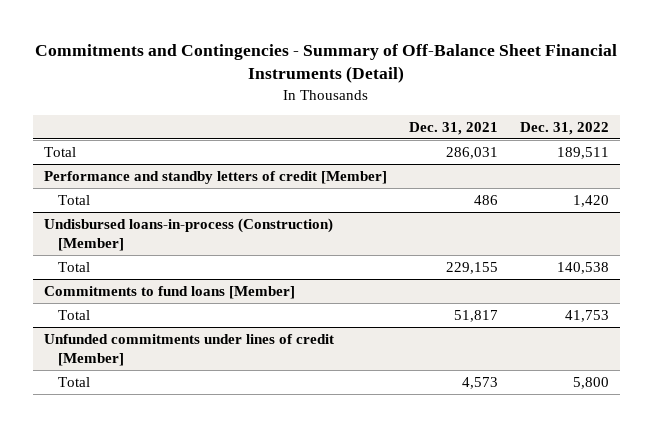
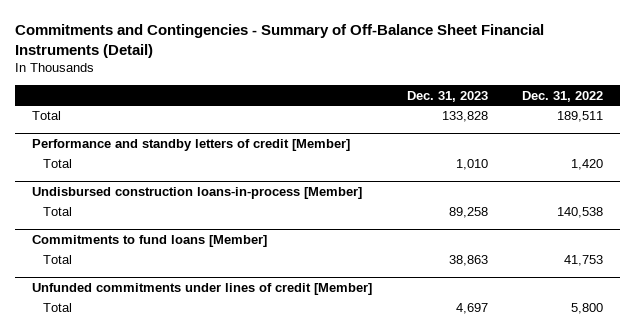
[408,121,498,135] Dec. 31, 2021 -> none
none -> [406,90,488,102] Dec. 31, 2023
[43,217,333,251] Undisbursed loans-in-process (Construction) [Member] -> [31,187,362,200] Undisbursed construction loans-in-process [Member]

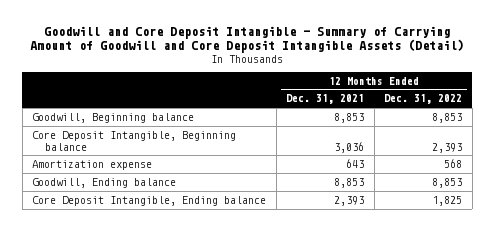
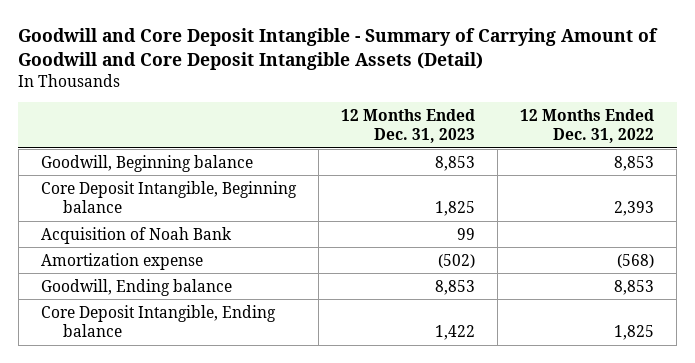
[286,94,365,105] Dec. 31, 2021 -> none
none -> [341,108,476,144] 12 Months Ended Dec. 31, 2023
none -> [40,226,232,244] Acquisition of Noah Bank
[444,159,463,169] 568 -> [617,253,655,268] (568)

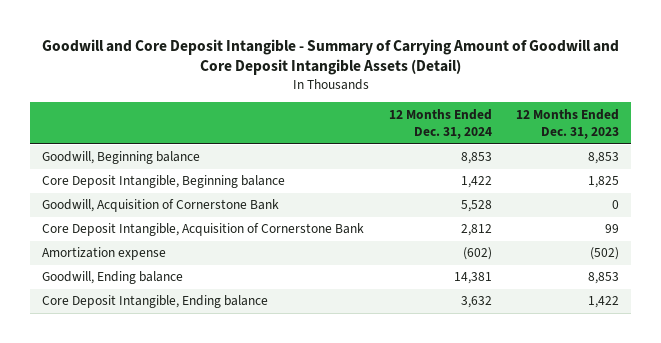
[520,108,655,144] 12 Months Ended Dec. 31, 2022 -> none
none -> [388,108,492,140] 12 Months Ended Dec. 31, 2024
[40,226,232,244] Acquisition of Noah Bank -> [42,199,280,213] Goodwill, Acquisition of Cornerstone Bank
[457,227,476,240] 99 -> [612,200,620,210] 0
none -> [42,223,365,237] Core Deposit Intangible, Acquisition of Cornerstone Bank

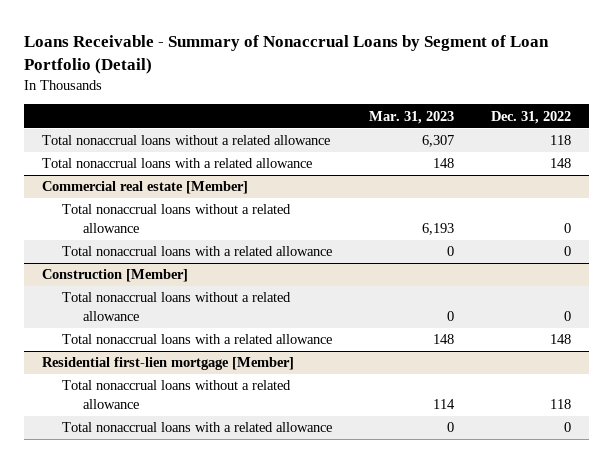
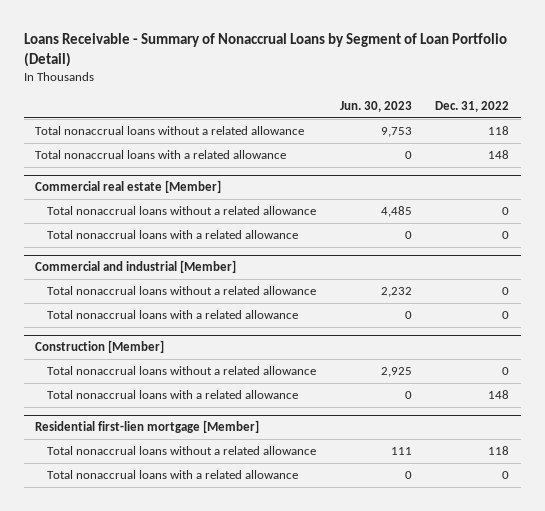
[369,110,455,124] Mar. 31, 2023 -> none
none -> [339,100,412,112] Jun. 30, 2023
none -> [35,260,237,274] Commercial and industrial [Member]
none -> [47,286,317,296] Total nonaccrual loans without a related allowance
none -> [47,310,299,320] Total nonaccrual loans with a related allowance

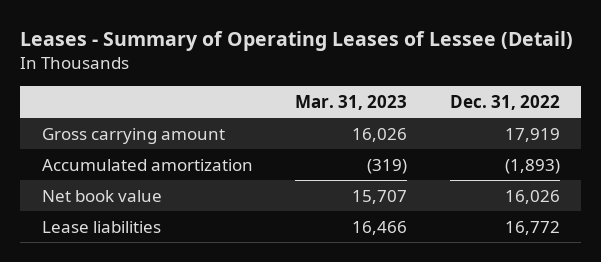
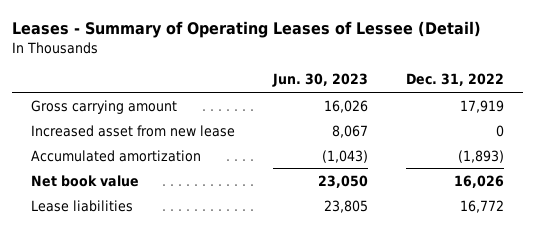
[295,94,408,110] Mar. 31, 2023 -> none
none -> [272,73,369,88] Jun. 30, 2023
none -> [31,124,236,137] Increased asset from new lease

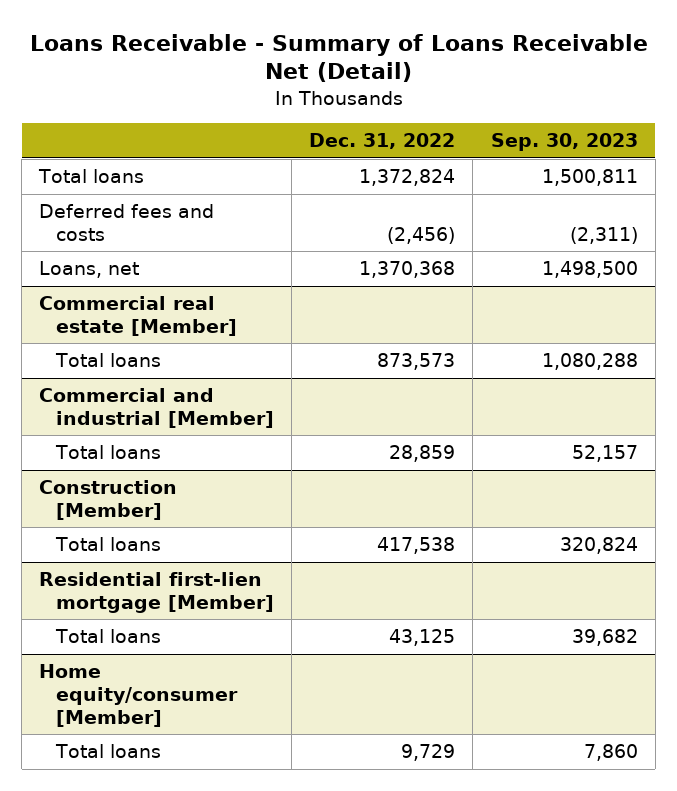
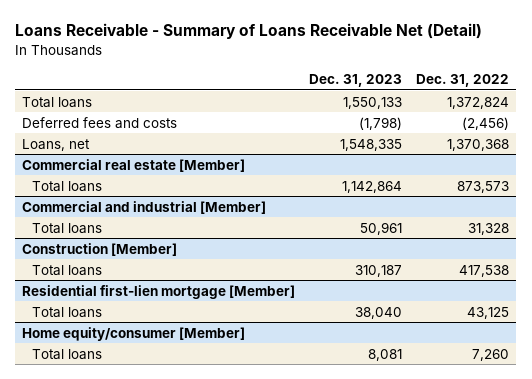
[490,133,638,152] Sep. 30, 2023 -> none
none -> [309,73,403,87] Dec. 31, 2023
[389,445,456,463] 28,859 -> [468,222,510,235] 31,328
[401,744,456,762] 9,729 -> [472,348,510,361] 7,260

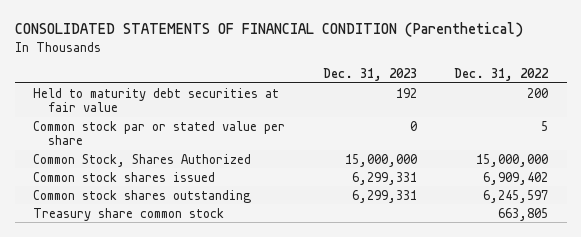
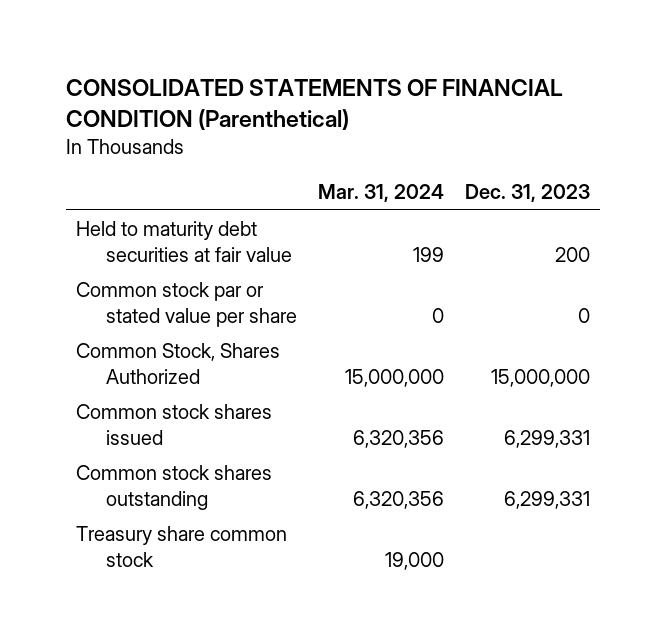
[454,68,550,82] Dec. 31, 2022 -> none
none -> [317,184,444,203] Mar. 31, 2024
[395,87,417,98] 192 -> [554,246,590,262] 200

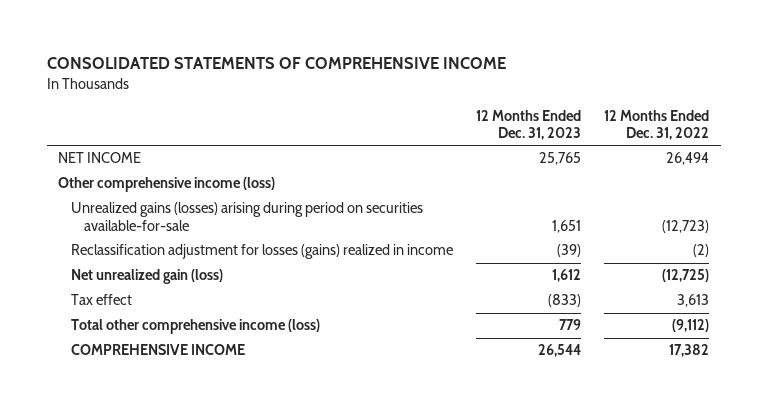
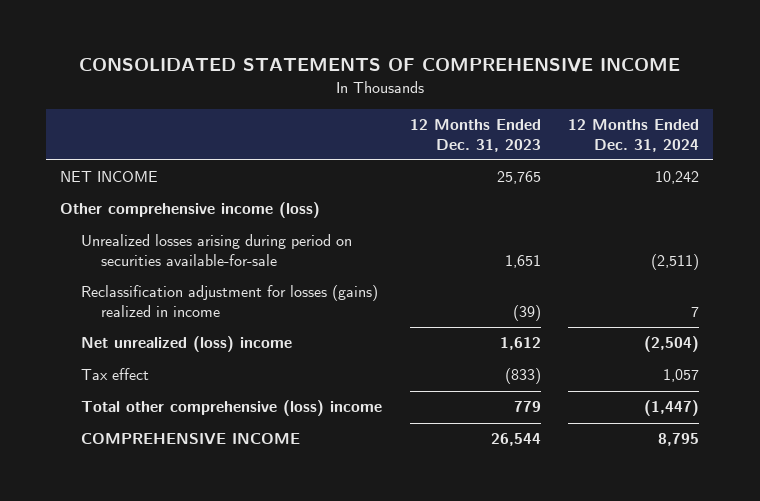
[604,109,710,140] 12 Months Ended Dec. 31, 2022 -> none
none -> [568,119,700,152] 12 Months Ended Dec. 31, 2024
[71,202,424,231] Unrealized gains (losses) arising during period on securities available-for-sale -> [80,234,352,267] Unrealized losses arising during period on securities available-for-sale
[71,269,224,285] Net unrealized gain (loss) -> [80,336,292,353] Net unrealized (loss) income
[71,319,321,335] Total other comprehensive income (loss) -> [80,400,382,417] Total other comprehensive (loss) income

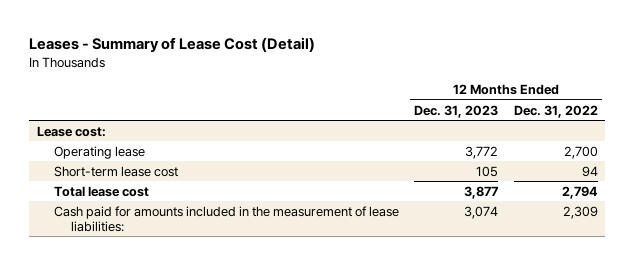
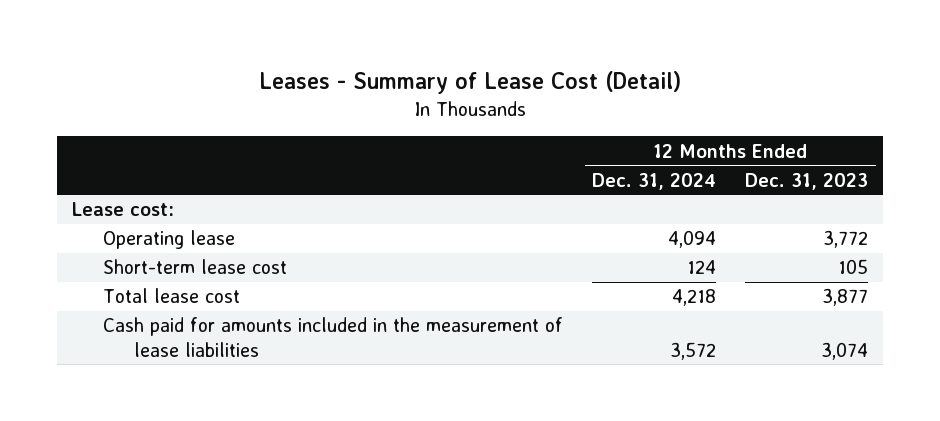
[513,104,598,118] Dec. 31, 2022 -> none
none -> [592,172,717,190] Dec. 31, 2024
[53,205,399,232] Cash paid for amounts included in the measurement of lease liabilities: -> [103,317,564,357] Cash paid for amounts included in the measurement of lease liabilities

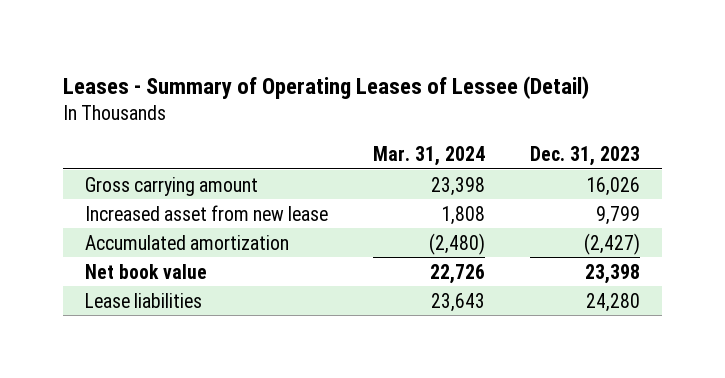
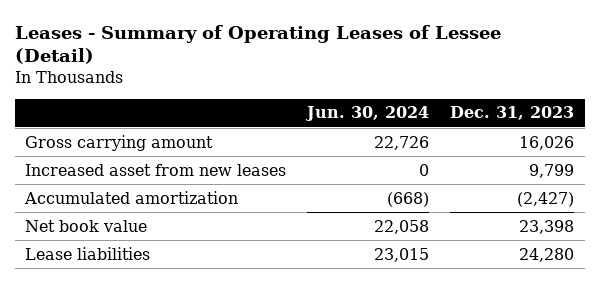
[373,146,486,167] Mar. 31, 2024 -> none
none -> [305,106,430,122] Jun. 30, 2024
[85,204,329,221] Increased asset from new lease -> [25,163,287,176] Increased asset from new leases

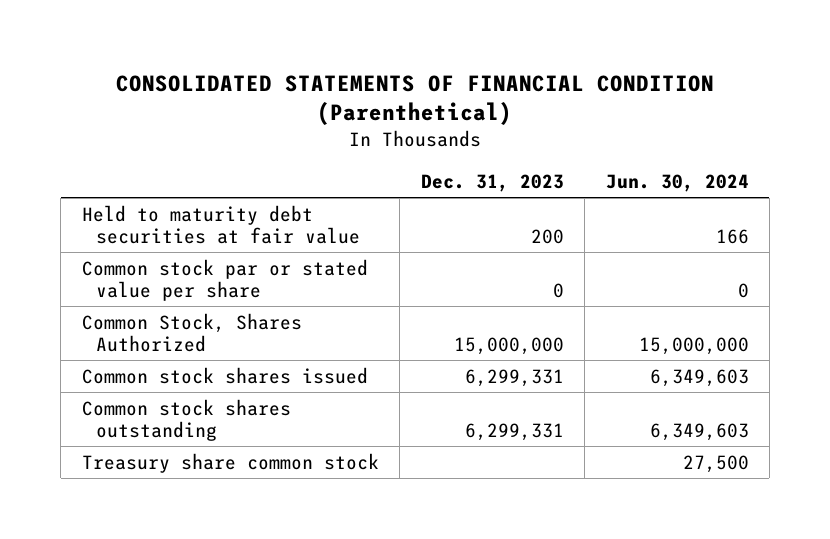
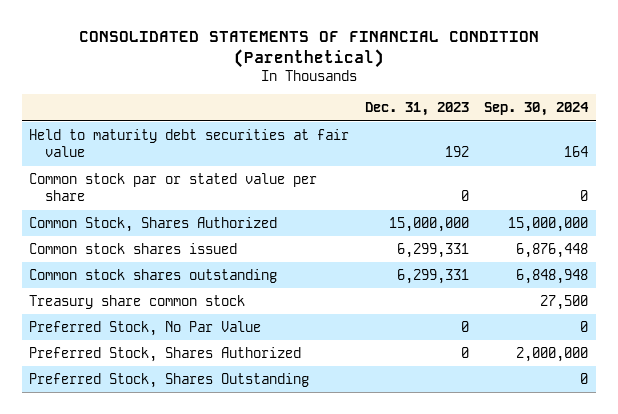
[605,173,749,192] Jun. 30, 2024 -> none
none -> [484,102,590,117] Sep. 30, 2024
[530,228,564,244] 200 -> [444,146,469,158] 192
none -> [29,320,262,336] Preferred Stock, No Par Value
none -> [29,346,302,362] Preferred Stock, Shares Authorized
none -> [29,372,310,388] Preferred Stock, Shares Outstanding

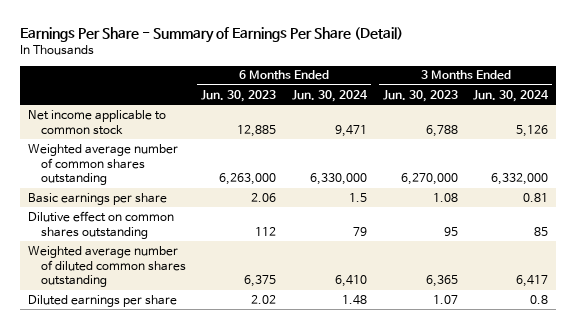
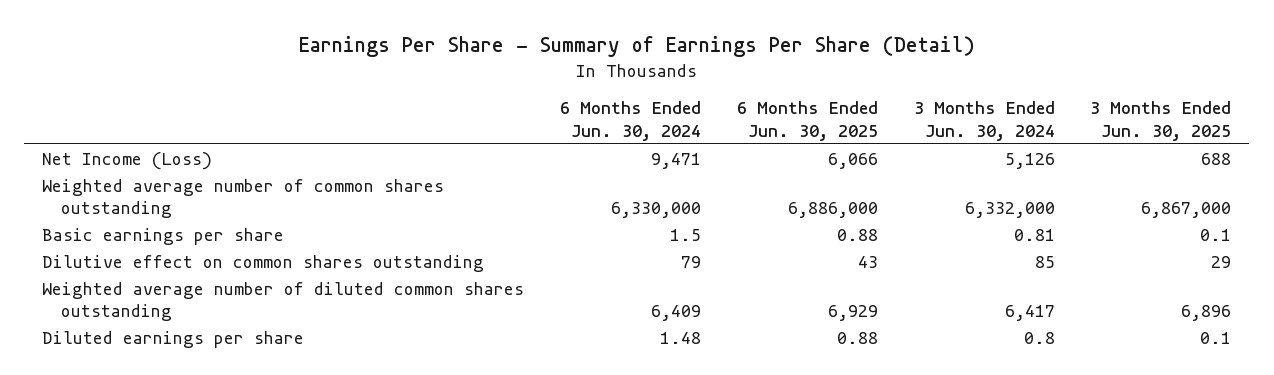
[201,89,277,102] Jun. 30, 2023 -> none
[382,89,458,102] Jun. 30, 2023 -> none
none -> [736,101,878,141] 6 Months Ended Jun. 30, 2025
none -> [1090,101,1232,141] 3 Months Ended Jun. 30, 2025
[28,109,167,135] Net income applicable to common stock -> [42,151,213,170] Net Income (Loss)
[335,275,368,288] 6,410 -> [651,304,702,321] 6,409

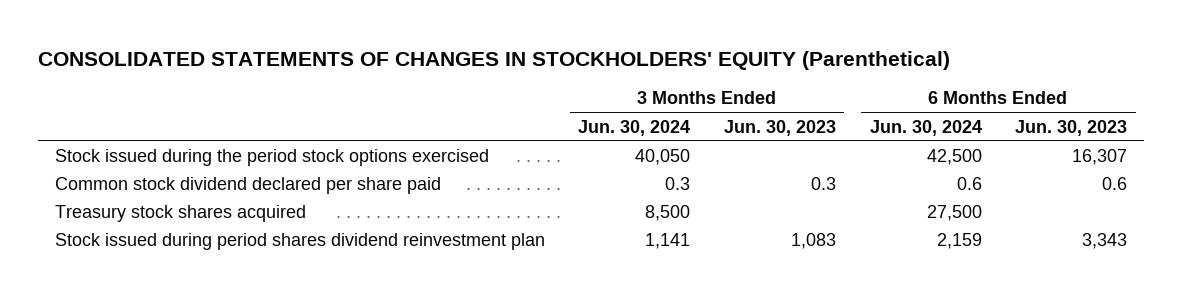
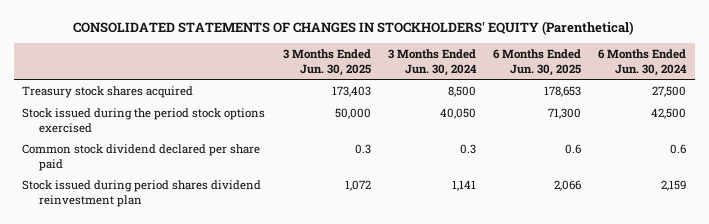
[723,119,836,136] Jun. 30, 2023 -> none
[1015,119,1128,136] Jun. 30, 2023 -> none
none -> [282,49,371,76] 3 Months Ended Jun. 30, 2025
none -> [493,49,582,76] 6 Months Ended Jun. 30, 2025
[54,205,306,223] Treasury stock shares acquired -> [22,86,194,99] Treasury stock shares acquired

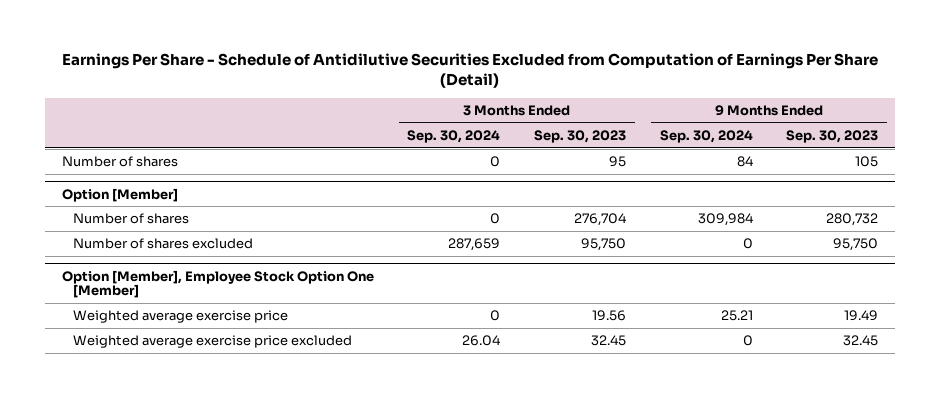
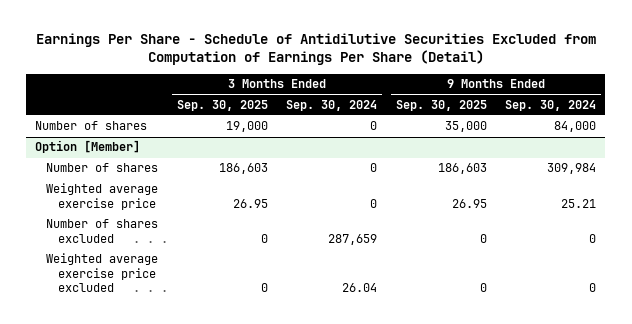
[534,129,627,143] Sep. 30, 2023 -> none
[786,129,879,143] Sep. 30, 2023 -> none
none -> [176,99,268,111] Sep. 30, 2025
none -> [395,99,487,111] Sep. 30, 2025
[736,156,753,168] 84 -> [554,121,597,133] 84,000
[61,269,374,299] Option [Member], Employee Stock Option One [Member] -> none
[72,238,253,250] Number of shares excluded -> [46,219,159,243] Number of shares excluded

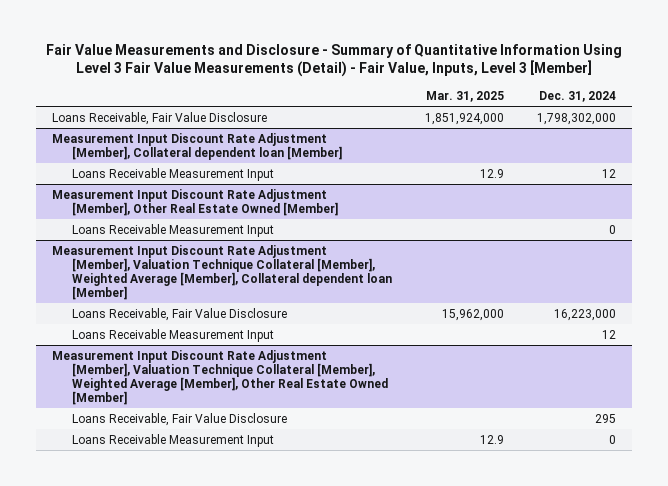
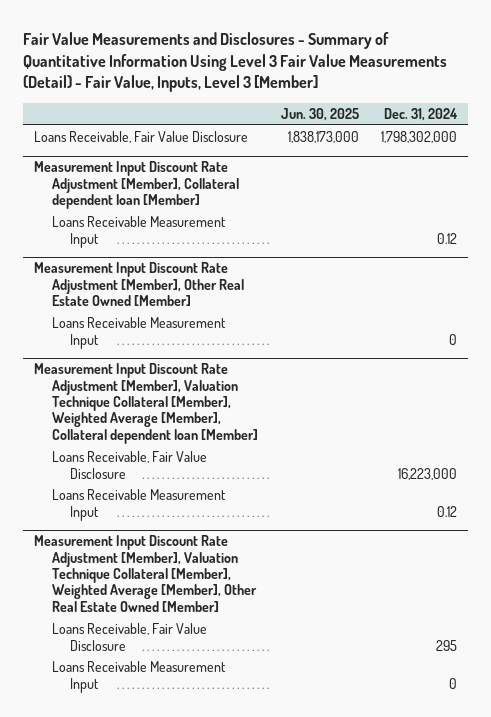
[46,43,623,78] Fair Value Measurements and Disclosure - Summary of Quantitative Information Using Level 3 Fair Value Measurements (Detail) - Fair Value, Inputs, Level 3 [Member] -> [22,31,447,93] Fair Value Measurements and Disclosures - Summary of Quantitative Information Using Level 3 Fair Value Measurements (Detail) - Fair Value, Inputs, Level 3 [Member]
[425,91,504,103] Mar. 31, 2025 -> none
none -> [280,107,359,121] Jun. 30, 2025
[601,168,616,178] 12 -> [437,232,458,244] 0.12
[601,329,616,339] 12 -> [437,505,458,517] 0.12

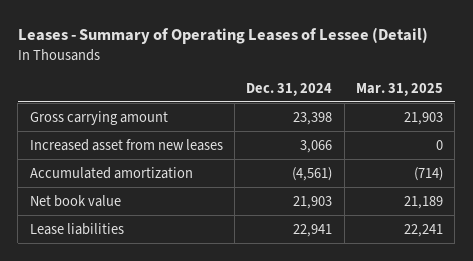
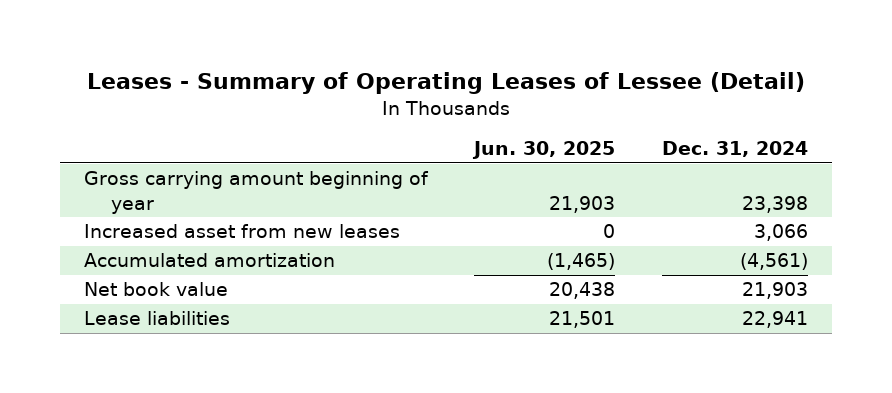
[356,83,444,97] Mar. 31, 2025 -> none
none -> [472,140,616,159] Jun. 30, 2025
[29,110,168,125] Gross carrying amount -> [83,171,429,214] Gross carrying amount beginning of year

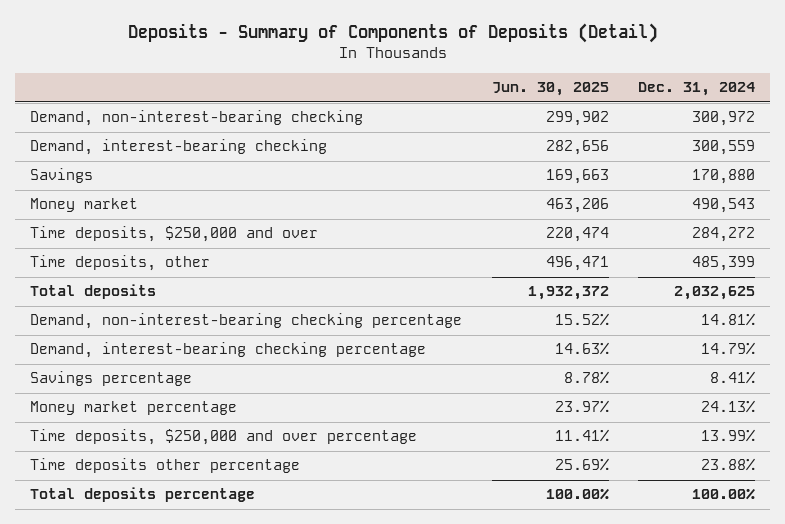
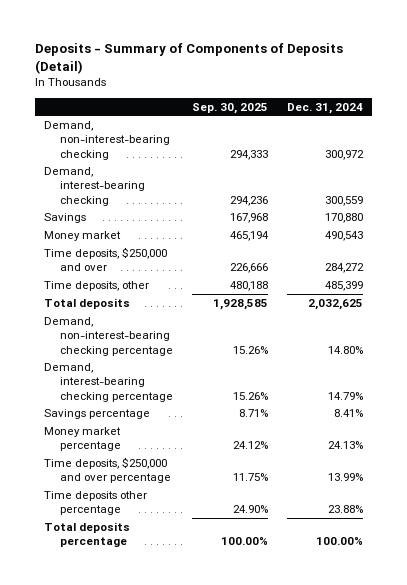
[491,82,609,97] Jun. 30, 2025 -> none
none -> [192,102,269,114] Sep. 30, 2025
[701,313,756,327] 14.81% -> [327,345,363,354] 14.80%

